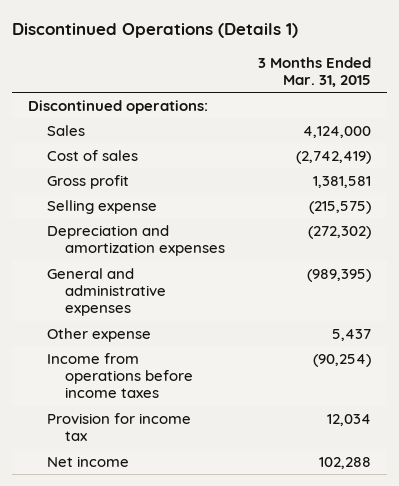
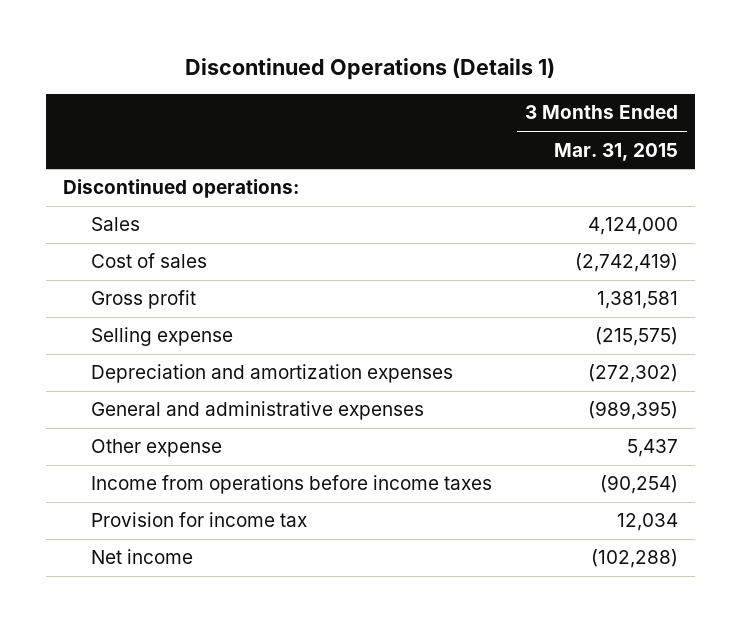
[318,456,371,469] 102,288 -> [591,549,679,569] (102,288)

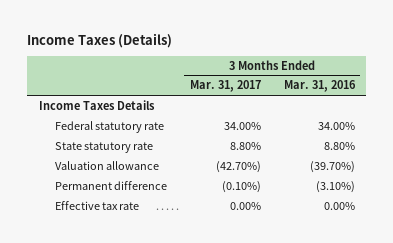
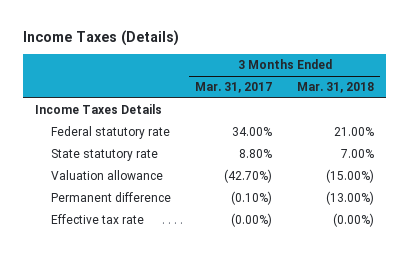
[283,80,356,93] Mar. 31, 2016 -> none
none -> [296,82,374,94] Mar. 31, 2018
[230,201,262,210] 0.00% -> [231,213,273,228] (0.00%)

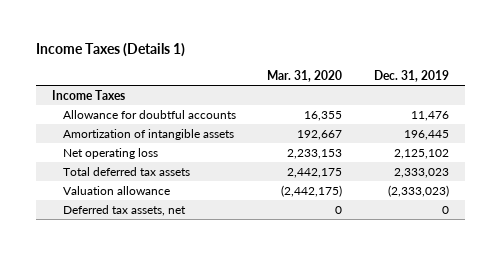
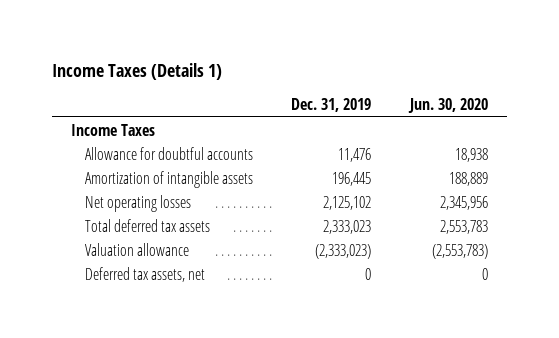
[267,69,343,82] Mar. 31, 2020 -> none
none -> [407,98,488,114] Jun. 30, 2020
[62,147,158,159] Net operating loss -> [84,194,191,212] Net operating losses

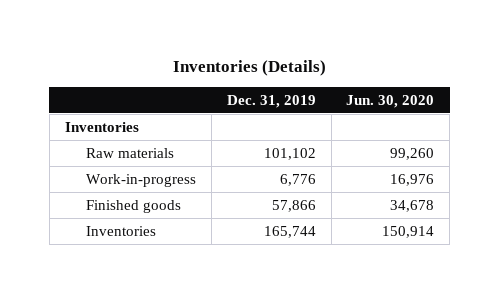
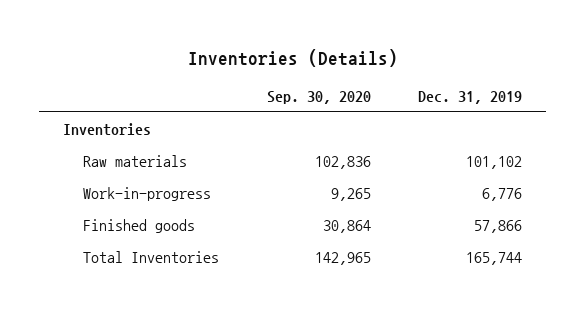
[346,94,435,108] Jun. 30, 2020 -> none
none -> [266,91,371,105] Sep. 30, 2020
[86,225,157,236] Inventories -> [82,250,219,263] Total Inventories

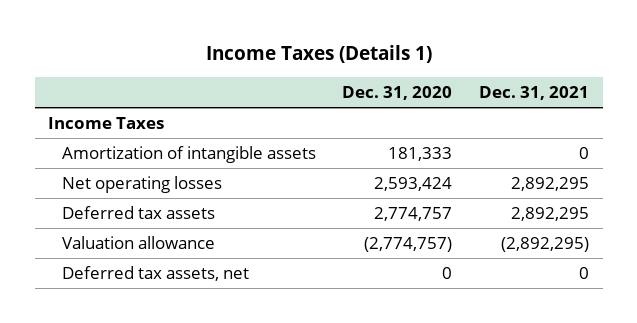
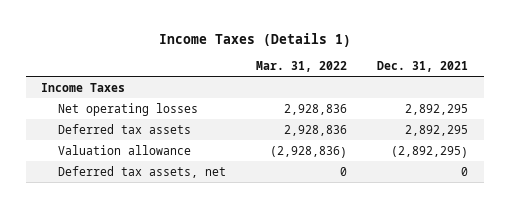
[342,86,453,101] Dec. 31, 2020 -> none
none -> [256,60,348,72] Mar. 31, 2022
[61,146,316,164] Amortization of intangible assets -> none

